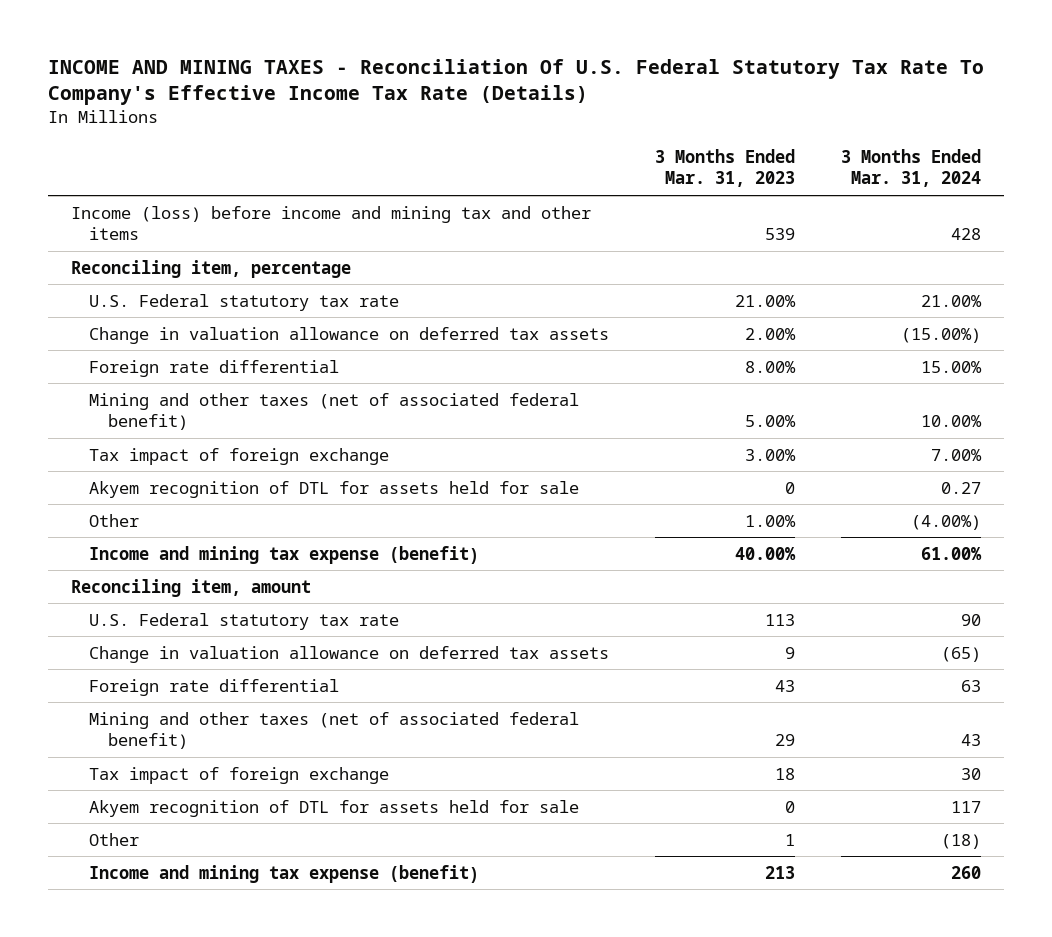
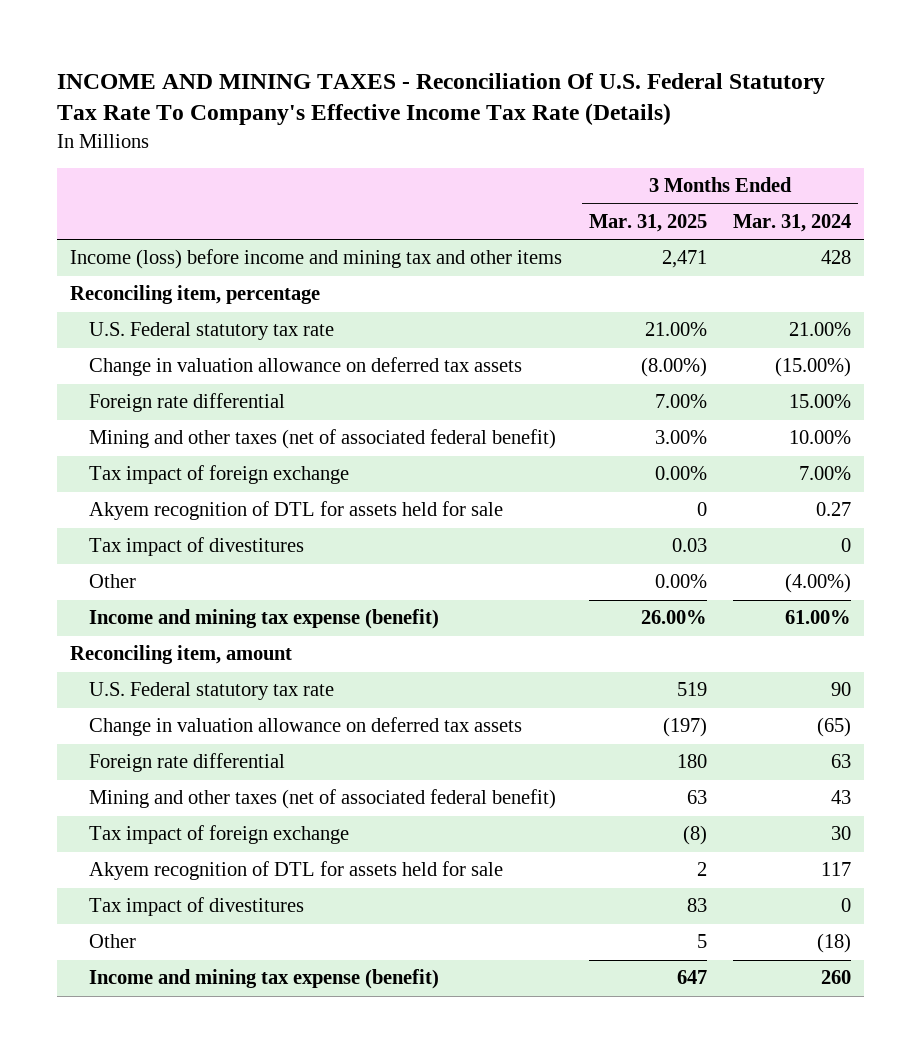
[655,148,796,188] 3 Months Ended Mar. 31, 2023 -> none
none -> [588,213,707,232] Mar. 31, 2025
none -> [89,537,305,557] Tax impact of divestitures
none -> [89,897,305,917] Tax impact of divestitures

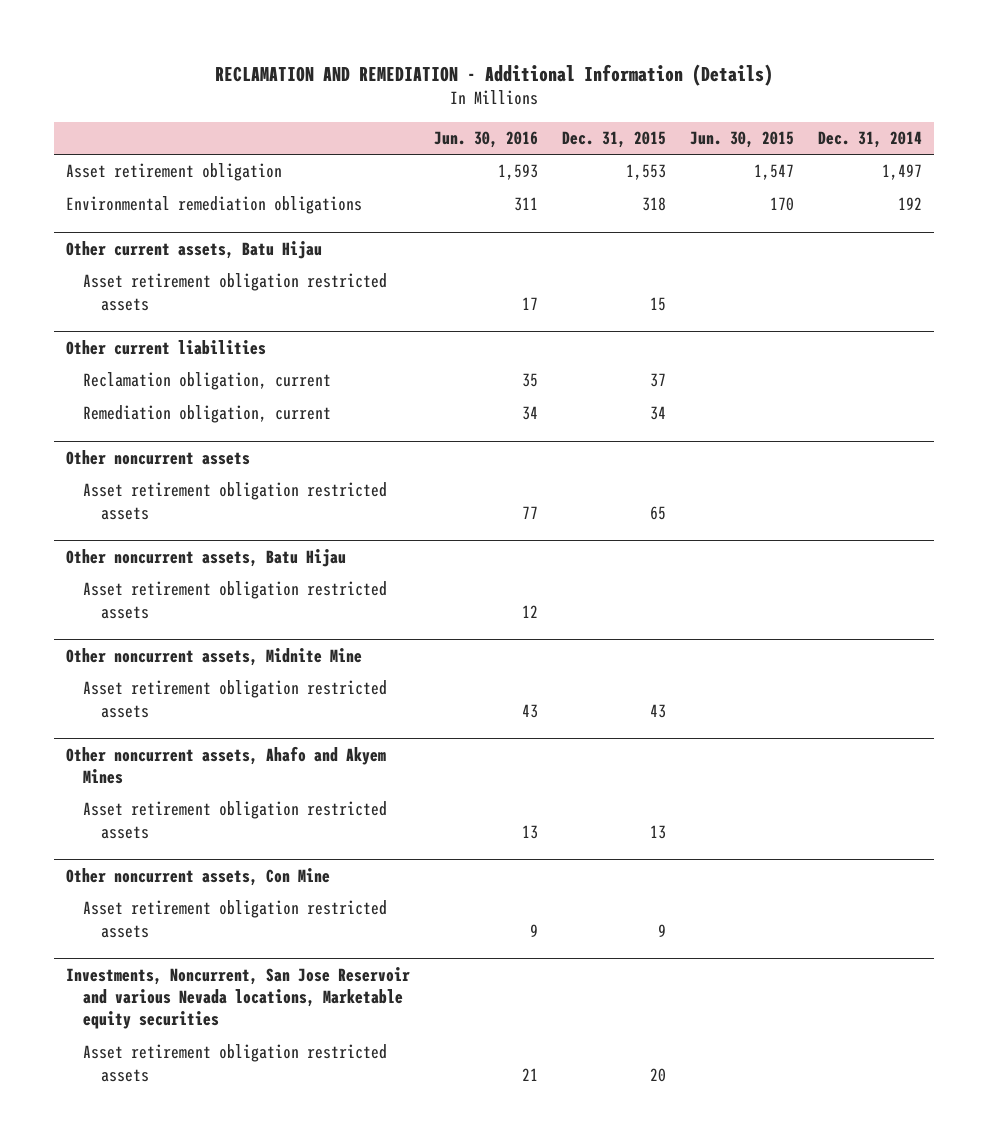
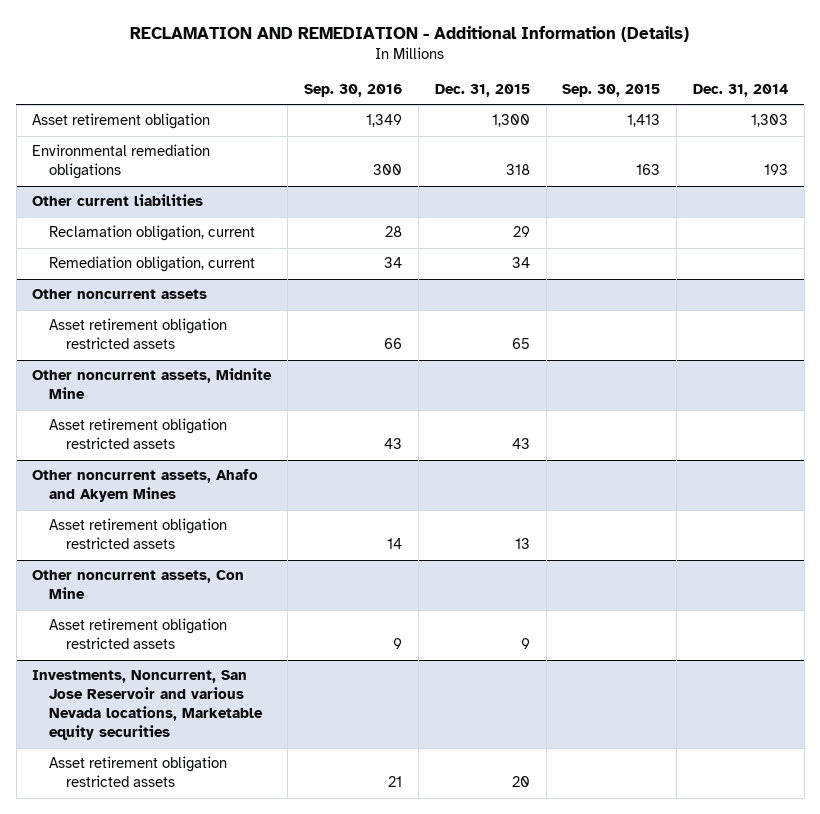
[433,130,538,148] Jun. 30, 2016 -> none
[689,130,794,148] Jun. 30, 2015 -> none
none -> [304,83,403,97] Sep. 30, 2016
none -> [562,83,661,97] Sep. 30, 2015
[65,240,322,259] Other current assets, Batu Hijau -> none
[83,273,388,311] Asset retirement obligation restricted assets -> none
[625,164,666,181] 1,553 -> [491,114,530,128] 1,300
[881,164,922,181] 1,497 -> [751,114,789,128] 1,303
[897,197,922,211] 192 -> [764,164,789,176] 193
[649,373,666,388] 37 -> [512,226,530,238] 29
[65,548,346,567] Other noncurrent assets, Batu Hijau -> none
[83,581,388,619] Asset retirement obligation restricted assets -> none

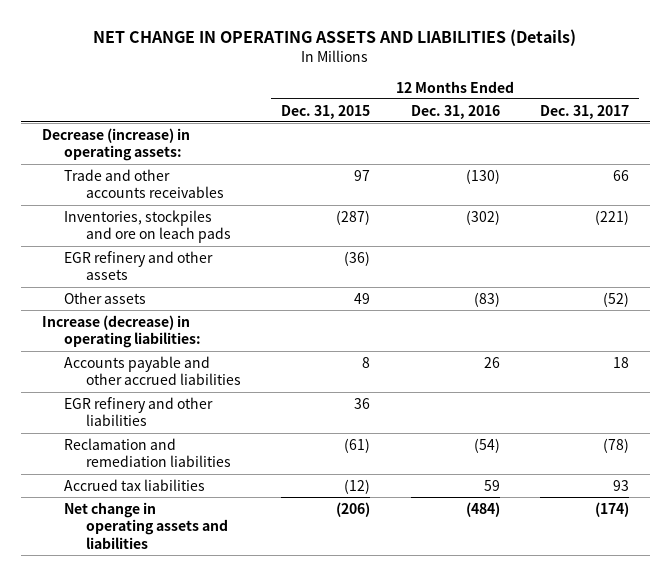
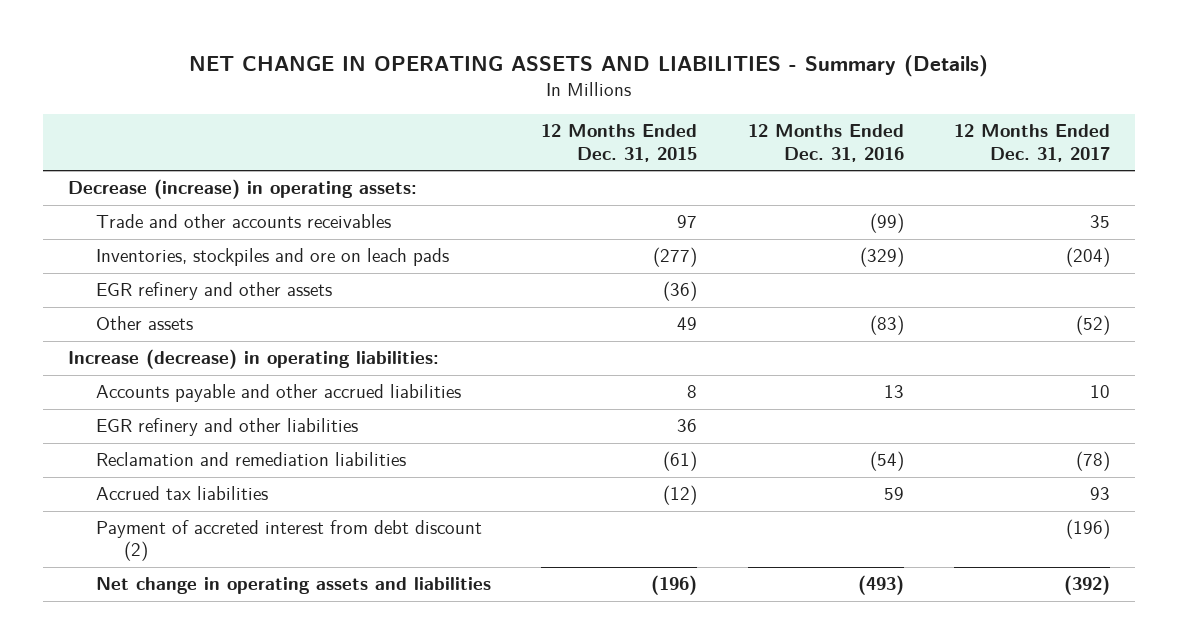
[93,29,577,47] NET CHANGE IN OPERATING ASSETS AND LIABILITIES (Details) -> [188,54,988,77] NET CHANGE IN OPERATING ASSETS AND LIABILITIES - Summary (Details)
[465,168,500,184] (130) -> [869,213,904,234] (99)
[613,169,630,181] 66 -> [1090,215,1111,229] 35
[336,209,371,225] (287) -> [653,247,698,268] (277)
[465,209,500,225] (302) -> [859,247,904,268] (329)
[595,209,630,225] (221) -> [1066,247,1111,268] (204)
[483,356,500,368] 26 -> [883,385,904,399] 13
[613,356,630,368] 18 -> [1090,385,1111,399] 10
none -> [95,520,482,562] Payment of accreted interest from debt discount (2)
[336,501,371,517] (206) -> [651,575,698,596] (196)
[465,501,500,517] (484) -> [857,575,904,596] (493)
[595,501,630,517] (174) -> [1064,575,1111,596] (392)

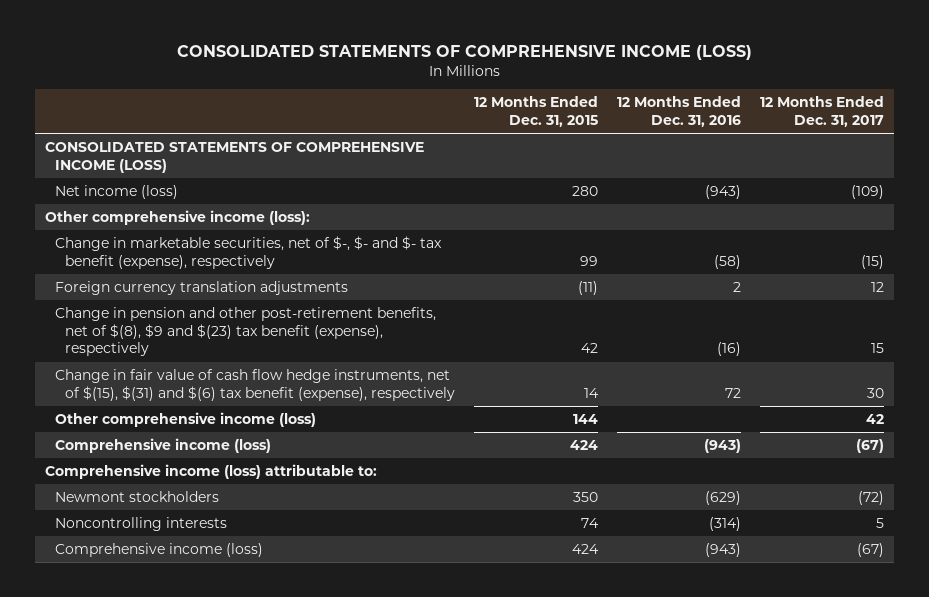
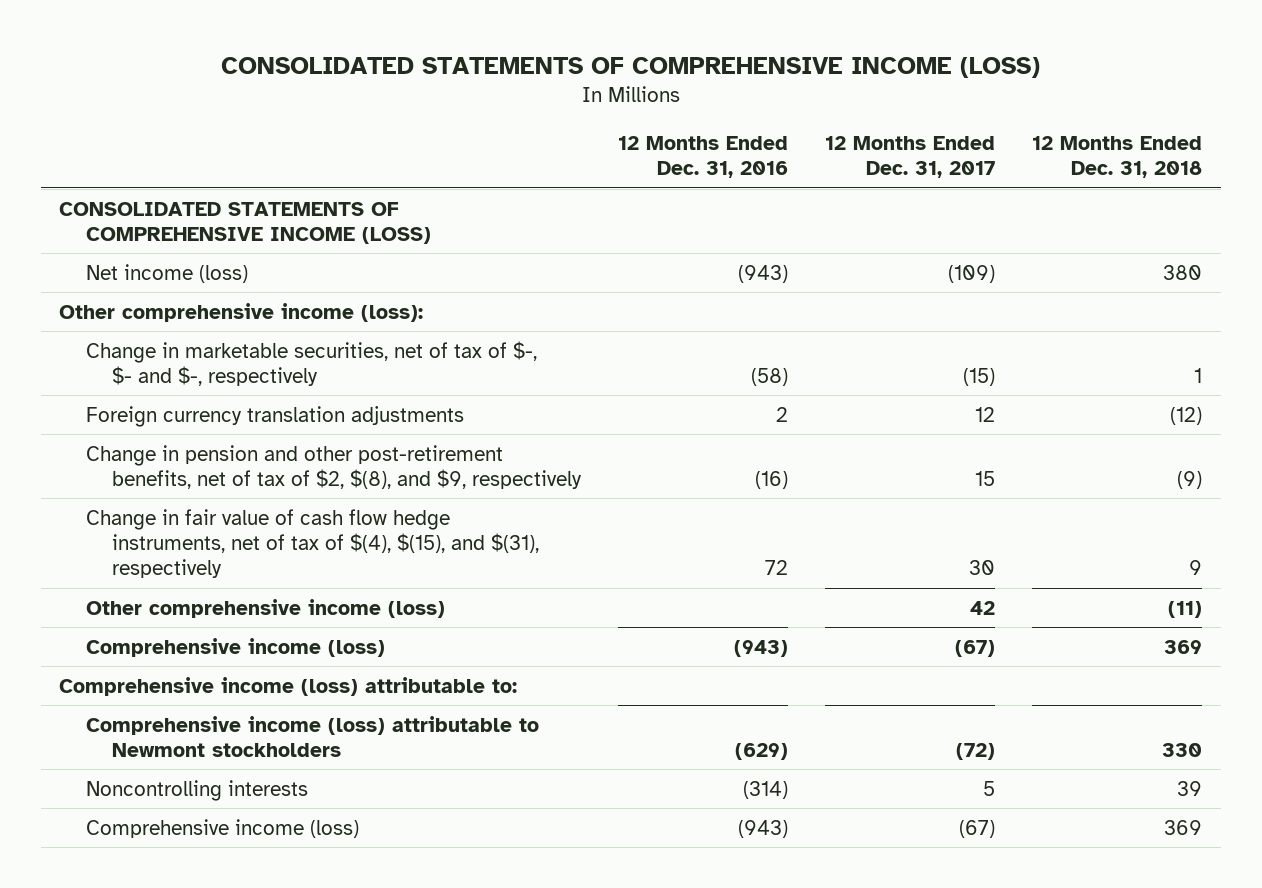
[473,96,598,127] 12 Months Ended Dec. 31, 2015 -> none
none -> [1032,136,1203,179] 12 Months Ended Dec. 31, 2018
[54,235,442,269] Change in marketable securities, net of $-, $- and $- tax benefit (expense), respectively -> [85,340,537,387] Change in marketable securities, net of tax of $-, $- and $-, respectively
[54,306,436,357] Change in pension and other post-retirement benefits, net of $(8), $9 and $(23) tax benefit (expense), respectively -> [85,444,583,490] Change in pension and other post-retirement benefits, net of tax of $2, $(8), and $9, respectively
[54,368,455,401] Change in fair value of cash flow hedge instruments, net of $(15), $(31) and $(6) tax benefit (expense), respectively -> [85,508,540,579] Change in fair value of cash flow hedge instruments, net of tax of $(4), $(15), and $(31), respectively
[54,490,219,502] Newmont stockholders -> [85,715,539,758] Comprehensive income (loss) attributable to Newmont stockholders

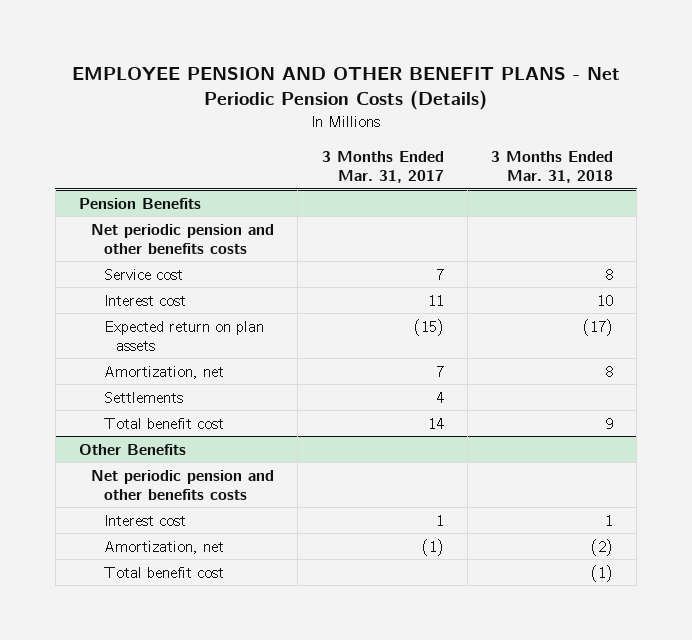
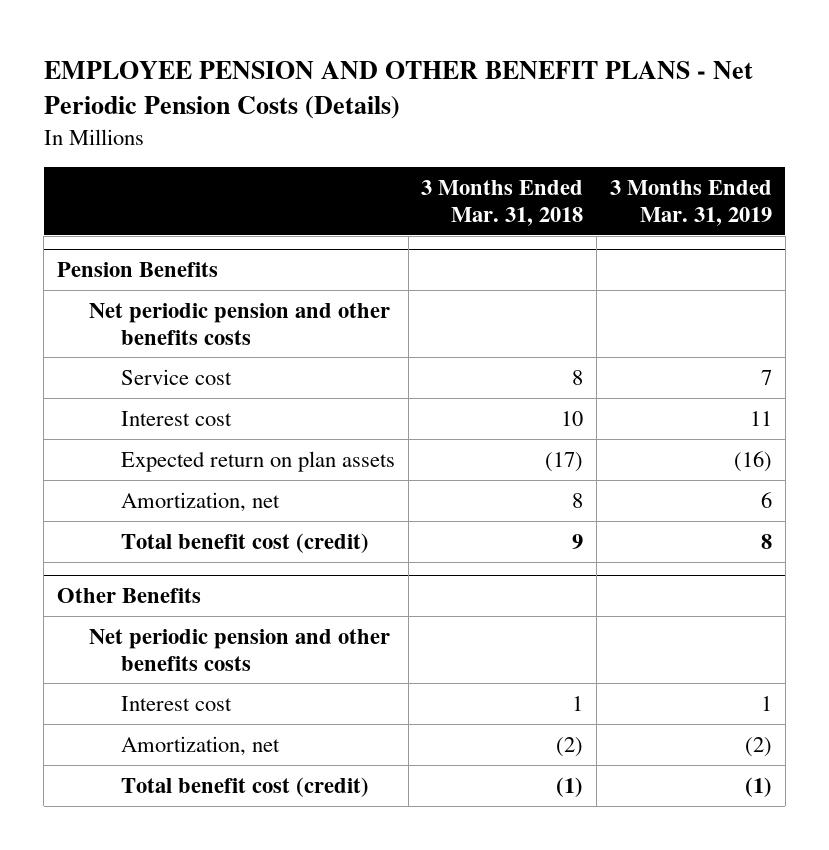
[321,151,444,184] 3 Months Ended Mar. 31, 2017 -> none
none -> [609,180,772,226] 3 Months Ended Mar. 31, 2019
[103,391,183,403] Settlements -> none
[103,417,224,429] Total benefit cost -> [121,532,370,553] Total benefit cost (credit)
[103,566,224,578] Total benefit cost -> [121,776,370,797] Total benefit cost (credit)

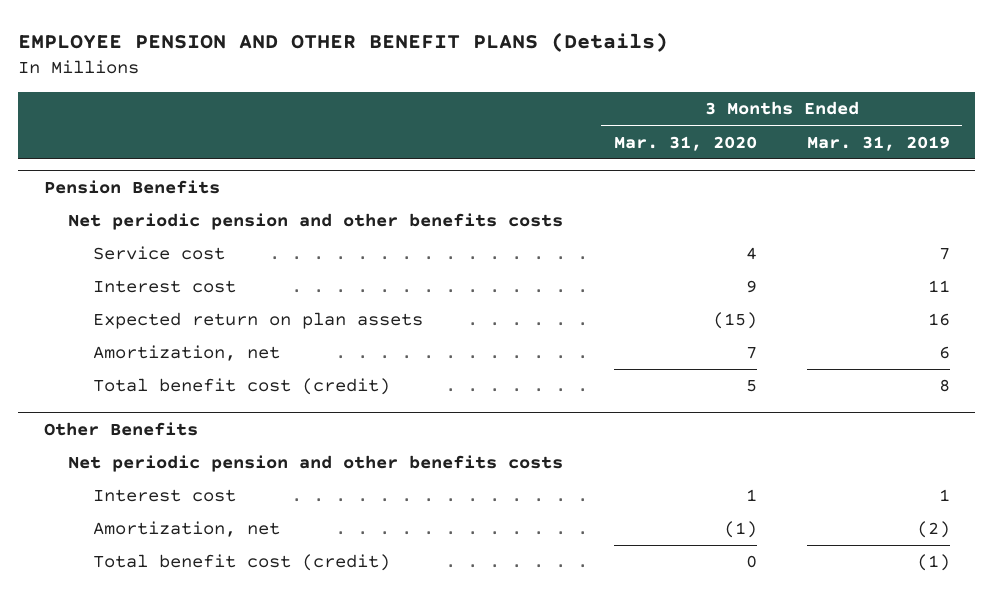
[43,61,753,120] EMPLOYEE PENSION AND OTHER BENEFIT PLANS - Net Periodic Pension Costs (Details) -> [18,31,669,52] EMPLOYEE PENSION AND OTHER BENEFIT PLANS (Details)
[421,180,584,226] 3 Months Ended Mar. 31, 2018 -> none
none -> [613,135,757,151] Mar. 31, 2020
[733,450,772,472] (16) -> [927,313,950,327] 16

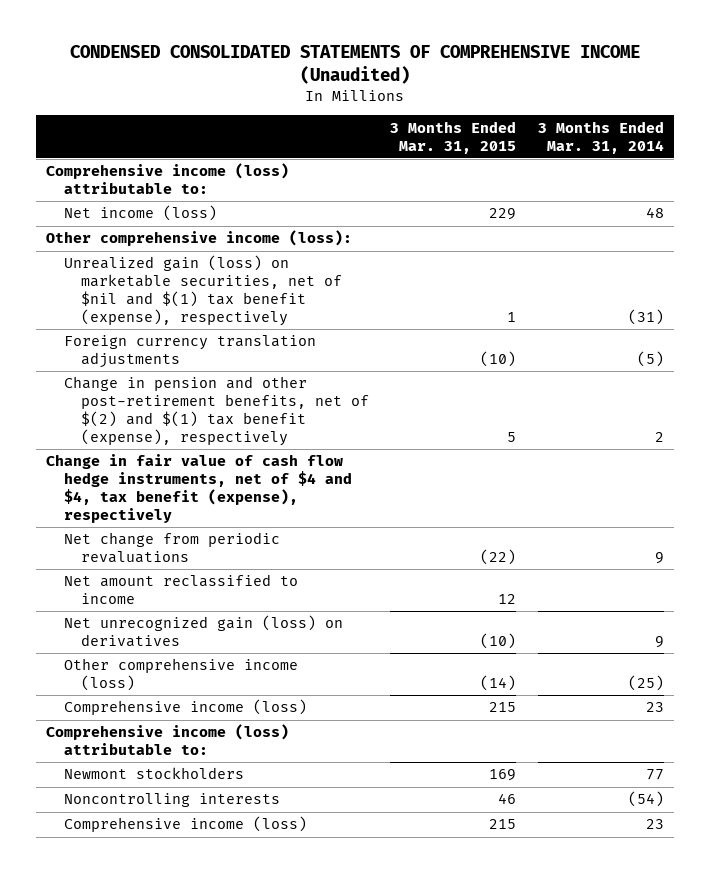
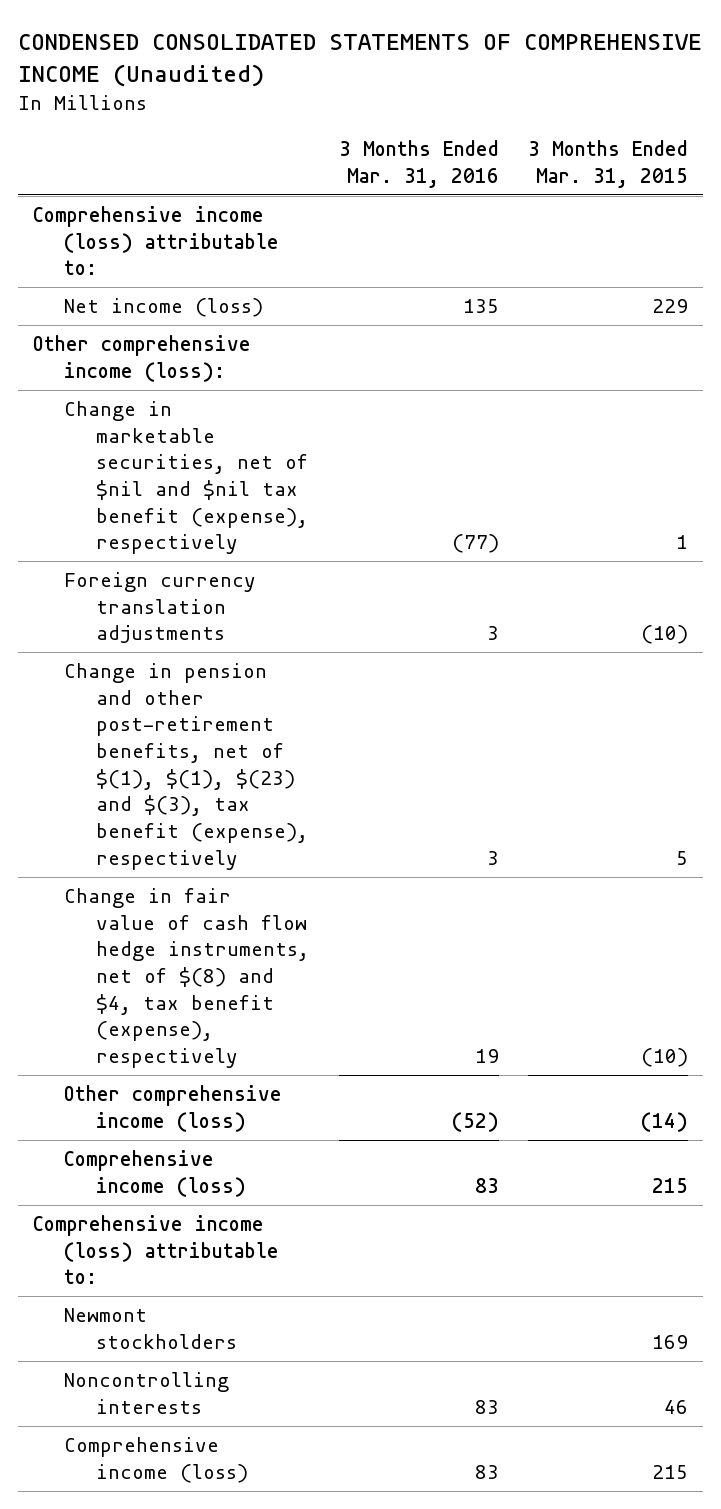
[537,120,664,154] 3 Months Ended Mar. 31, 2014 -> none
none -> [338,140,499,189] 3 Months Ended Mar. 31, 2016
[63,255,343,327] Unrealized gain (loss) on marketable securities, net of $nil and $(1) tax benefit (expense), respectively -> [64,401,308,555] Change in marketable securities, net of $nil and $nil tax benefit (expense), respectively
[46,454,352,524] Change in fair value of cash flow hedge instruments, net of $4 and $4, tax benefit (expense), respectively -> none
[63,532,280,564] Net change from periodic revaluations -> none
[63,574,298,605] Net amount reclassified to income -> none
[63,376,370,447] Change in pension and other post-retirement benefits, net of $(2) and $(1) tax benefit (expense), respectively -> [64,663,308,870] Change in pension and other post-retirement benefits, net of $(1), $(1), $(23) and $(3), tax benefit (expense), respectively
[63,615,343,648] Net unrecognized gain (loss) on derivatives -> [64,888,309,1069] Change in fair value of cash flow hedge instruments, net of $(8) and $4, tax benefit (expense), respectively

